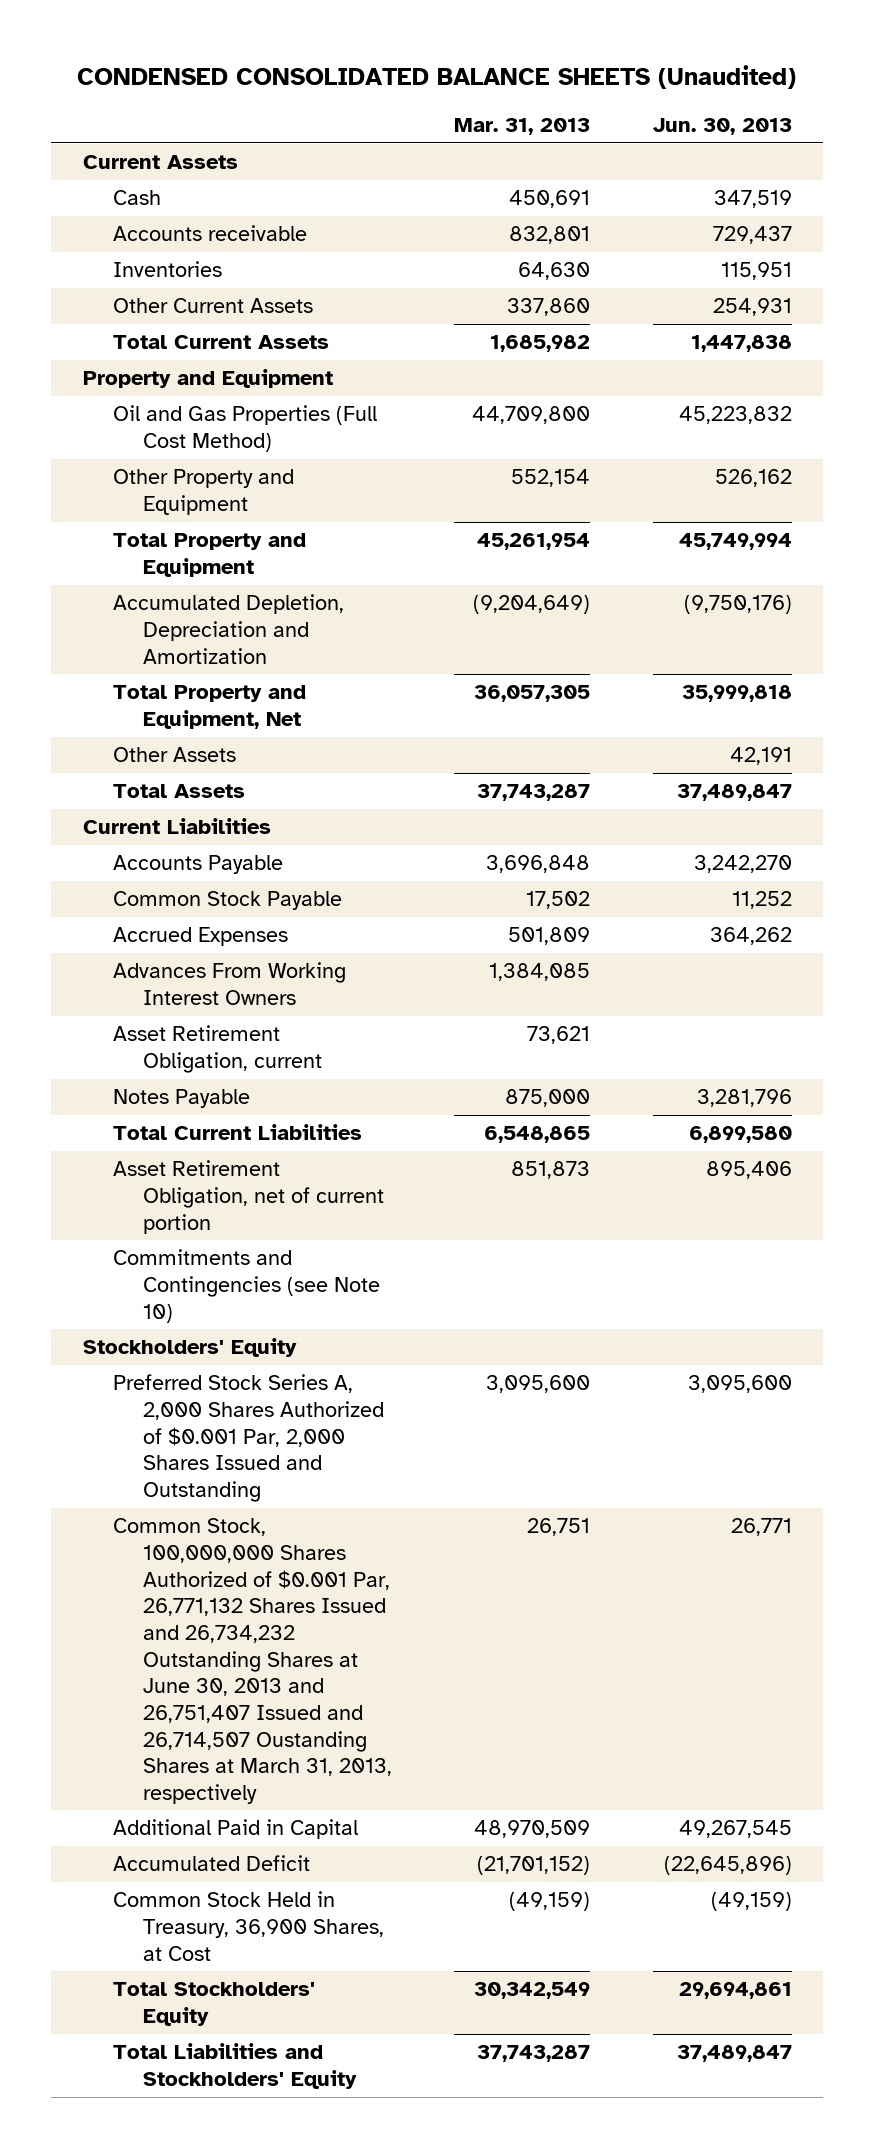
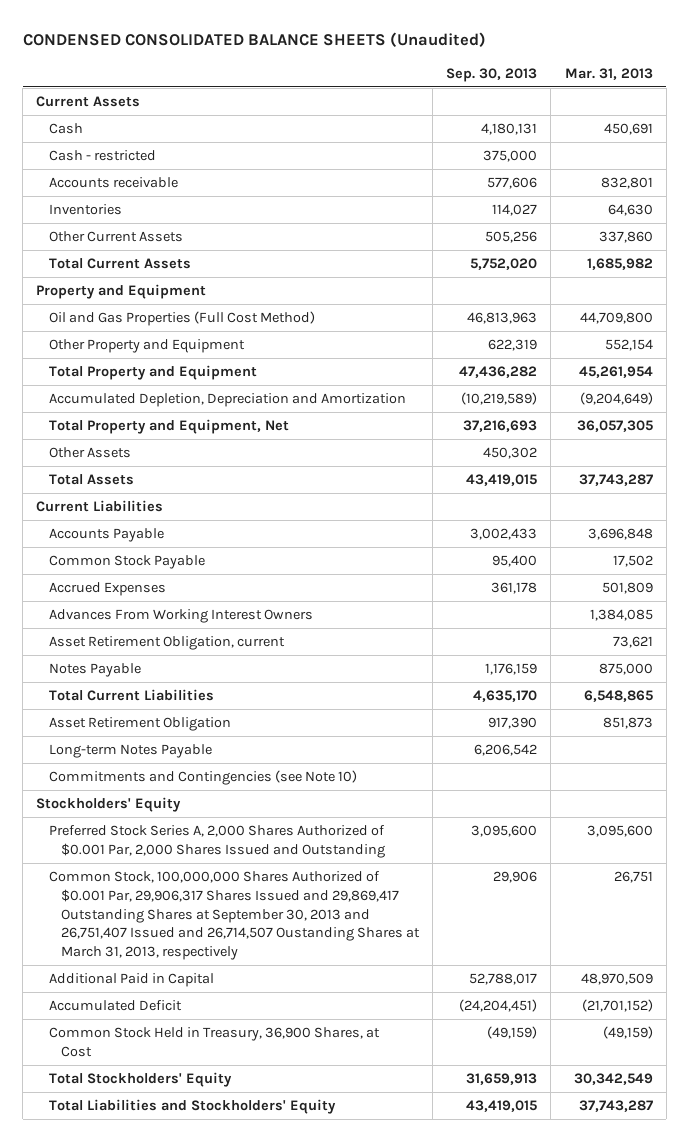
[653,117,793,135] Jun. 30, 2013 -> none
none -> [446,67,538,82] Sep. 30, 2013
none -> [48,149,156,161] Cash - restricted
[112,1160,384,1234] Asset Retirement Obligation, net of current portion -> [48,716,231,731] Asset Retirement Obligation
none -> [48,743,212,758] Long-term Notes Payable
[112,1518,392,1804] Common Stock, 100,000,000 Shares Authorized of $0.001 Par, 26,771,132 Shares Issued and 26,734,232 Outstanding Shares at June 30, 2013 and 26,751,407 Issued and 26,714,507 Oustanding Shares at March 31, 2013, respectively -> [48,870,420,961] Common Stock, 100,000,000 Shares Authorized of $0.001 Par, 29,906,317 Shares Issued and 29,869,417 Outstanding Shares at September 30, 2013 and 26,751,407 Issued and 26,714,507 Oustanding Shares at March 31, 2013, respectively

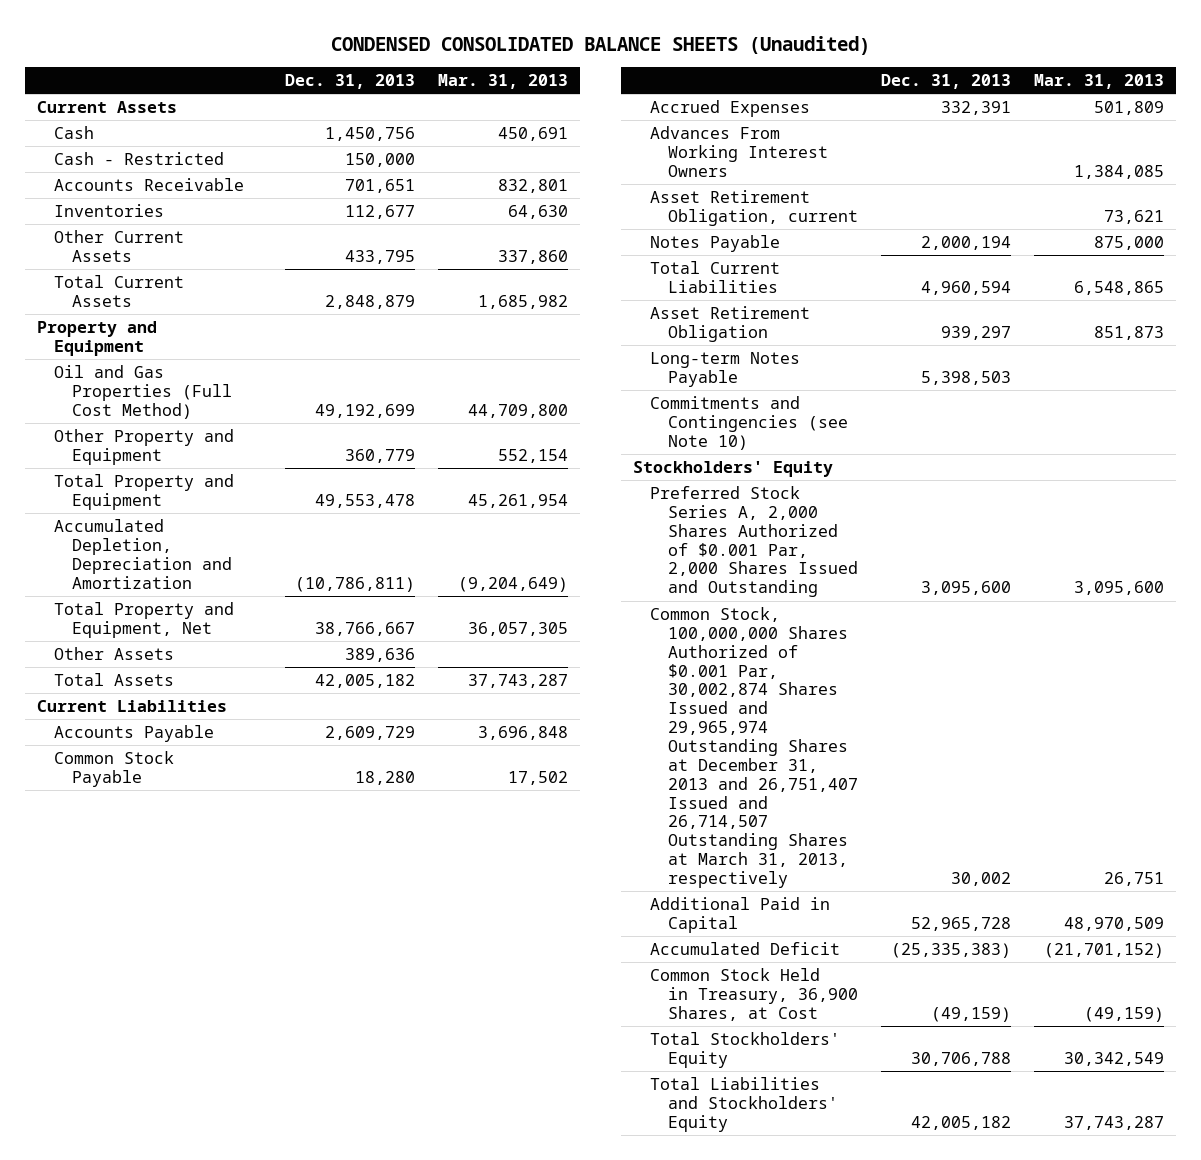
[446,67,538,82] Sep. 30, 2013 -> none
none -> [285,73,416,89] Dec. 31, 2013
[48,149,156,161] Cash - restricted -> [54,152,225,166] Cash - Restricted
[48,176,178,188] Accounts receivable -> [54,178,245,192] Accounts Receivable
[48,870,420,961] Common Stock, 100,000,000 Shares Authorized of $0.001 Par, 29,906,317 Shares Issued and 29,869,417 Outstanding Shares at September 30, 2013 and 26,751,407 Issued and 26,714,507 Oustanding Shares at March 31, 2013, respectively -> [650,607,858,889] Common Stock, 100,000,000 Shares Authorized of $0.001 Par, 30,002,874 Shares Issued and 29,965,974 Outstanding Shares at December 31, 2013 and 26,751,407 Issued and 26,714,507 Outstanding Shares at March 31, 2013, respectively

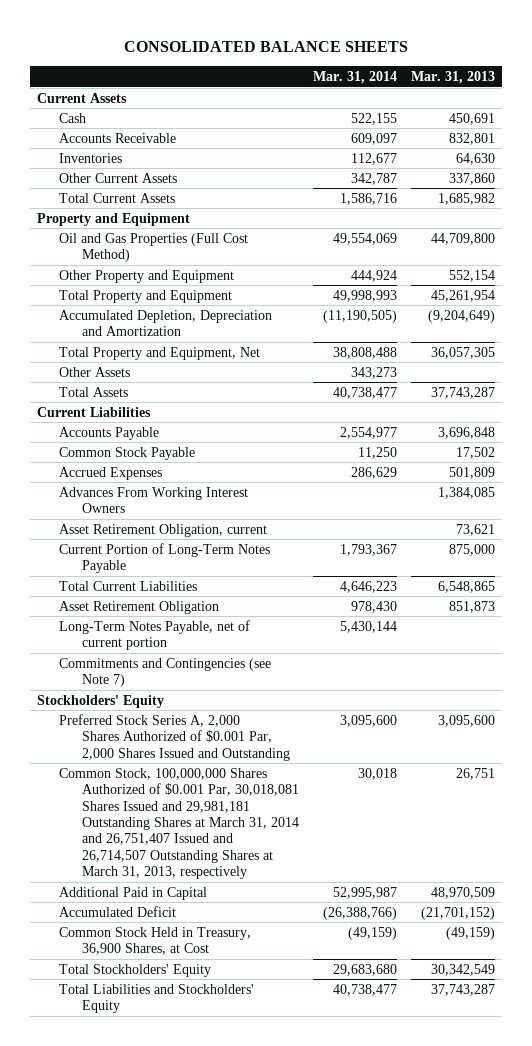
[330,35,870,55] CONDENSED CONSOLIDATED BALANCE SHEETS (Unaudited) -> [124,41,409,53] CONSOLIDATED BALANCE SHEETS
[285,73,416,89] Dec. 31, 2013 -> none
none -> [312,71,397,85] Mar. 31, 2014
[54,152,225,166] Cash - Restricted -> none
[650,235,781,253] Notes Payable -> [59,542,271,574] Current Portion of Long-Term Notes Payable
[650,352,801,387] Long-term Notes Payable -> [59,619,251,651] Long-Term Notes Payable, net of current portion
[650,396,848,450] Commitments and Contingencies (see Note 10) -> [59,657,272,688] Commitments and Contingencies (see Note 7)
[650,607,858,889] Common Stock, 100,000,000 Shares Authorized of $0.001 Par, 30,002,874 Shares Issued and 29,965,974 Outstanding Shares at December 31, 2013 and 26,751,407 Issued and 26,714,507 Outstanding Shares at March 31, 2013, respectively -> [59,767,299,880] Common Stock, 100,000,000 Shares Authorized of $0.001 Par, 30,018,081 Shares Issued and 29,981,181 Outstanding Shares at March 31, 2014 and 26,751,407 Issued and 26,714,507 Outstanding Shares at March 31, 2013, respectively

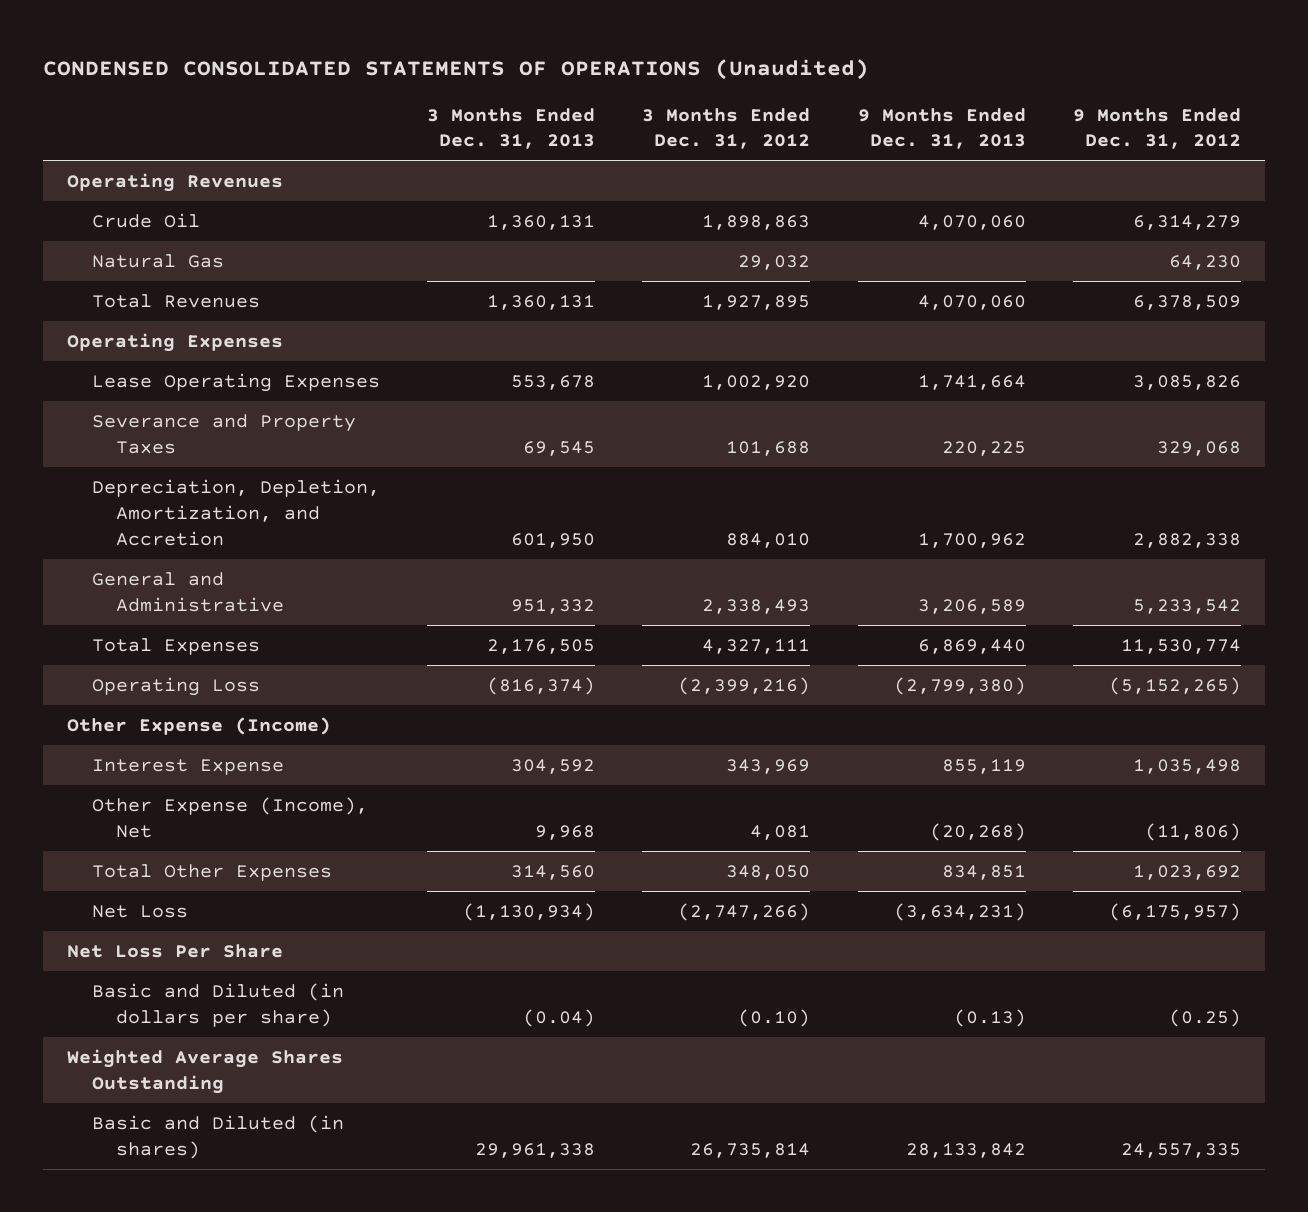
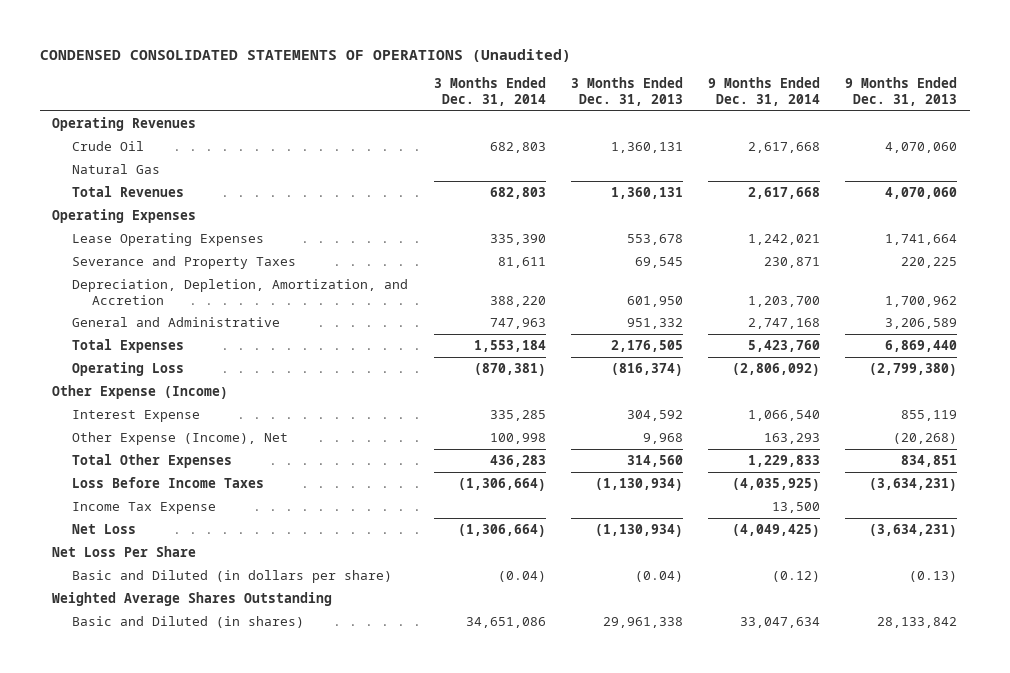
[642,107,811,150] 3 Months Ended Dec. 31, 2012 -> none
[1073,107,1242,150] 9 Months Ended Dec. 31, 2012 -> none
none -> [433,77,546,107] 3 Months Ended Dec. 31, 2014
none -> [708,77,821,107] 9 Months Ended Dec. 31, 2014
none -> [72,476,265,488] Loss Before Income Taxes
none -> [72,501,217,514] Income Tax Expense

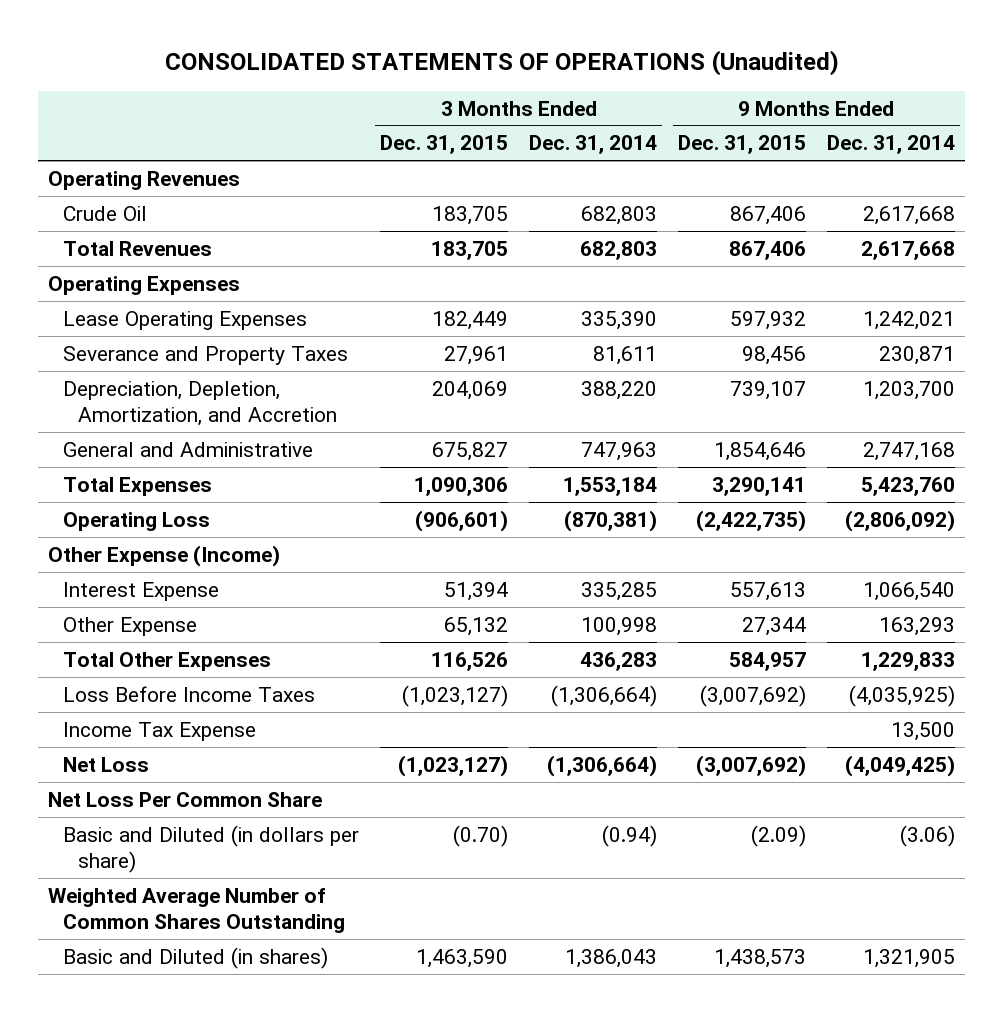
[39,48,571,62] CONDENSED CONSOLIDATED STATEMENTS OF OPERATIONS (Unaudited) -> [164,50,839,77] CONSOLIDATED STATEMENTS OF OPERATIONS (Unaudited)
[570,77,683,107] 3 Months Ended Dec. 31, 2013 -> none
[845,77,958,107] 9 Months Ended Dec. 31, 2013 -> none
none -> [380,135,509,155] Dec. 31, 2015
none -> [677,135,806,155] Dec. 31, 2015
[72,163,161,174] Natural Gas -> none
[72,431,289,445] Other Expense (Income), Net -> [63,616,198,636] Other Expense
[52,545,197,557] Net Loss Per Share -> [48,791,323,807] Net Loss Per Common Share
[497,570,546,582] (0.04) -> [602,824,658,847] (0.94)
[772,570,821,582] (0.12) -> [899,824,955,847] (3.06)
[52,591,333,606] Weighted Average Shares Outstanding -> [48,887,346,934] Weighted Average Number of Common Shares Outstanding
[465,616,546,628] 34,651,086 -> [565,948,658,968] 1,386,043
[740,616,821,628] 33,047,634 -> [862,948,955,968] 1,321,905

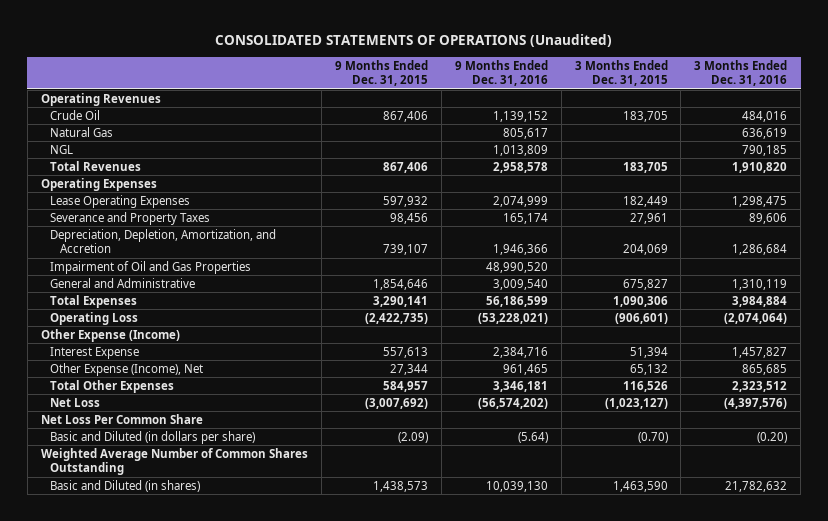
[529,135,658,155] Dec. 31, 2014 -> none
[826,135,955,155] Dec. 31, 2014 -> none
none -> [454,59,548,87] 9 Months Ended Dec. 31, 2016
none -> [694,59,788,87] 3 Months Ended Dec. 31, 2016
none -> [50,126,114,137] Natural Gas
none -> [50,144,74,154] NGL
none -> [50,260,252,274] Impairment of Oil and Gas Properties
[63,616,198,636] Other Expense -> [50,362,204,376] Other Expense (Income), Net
[63,685,316,702] Loss Before Income Taxes -> none
[63,721,257,741] Income Tax Expense -> none

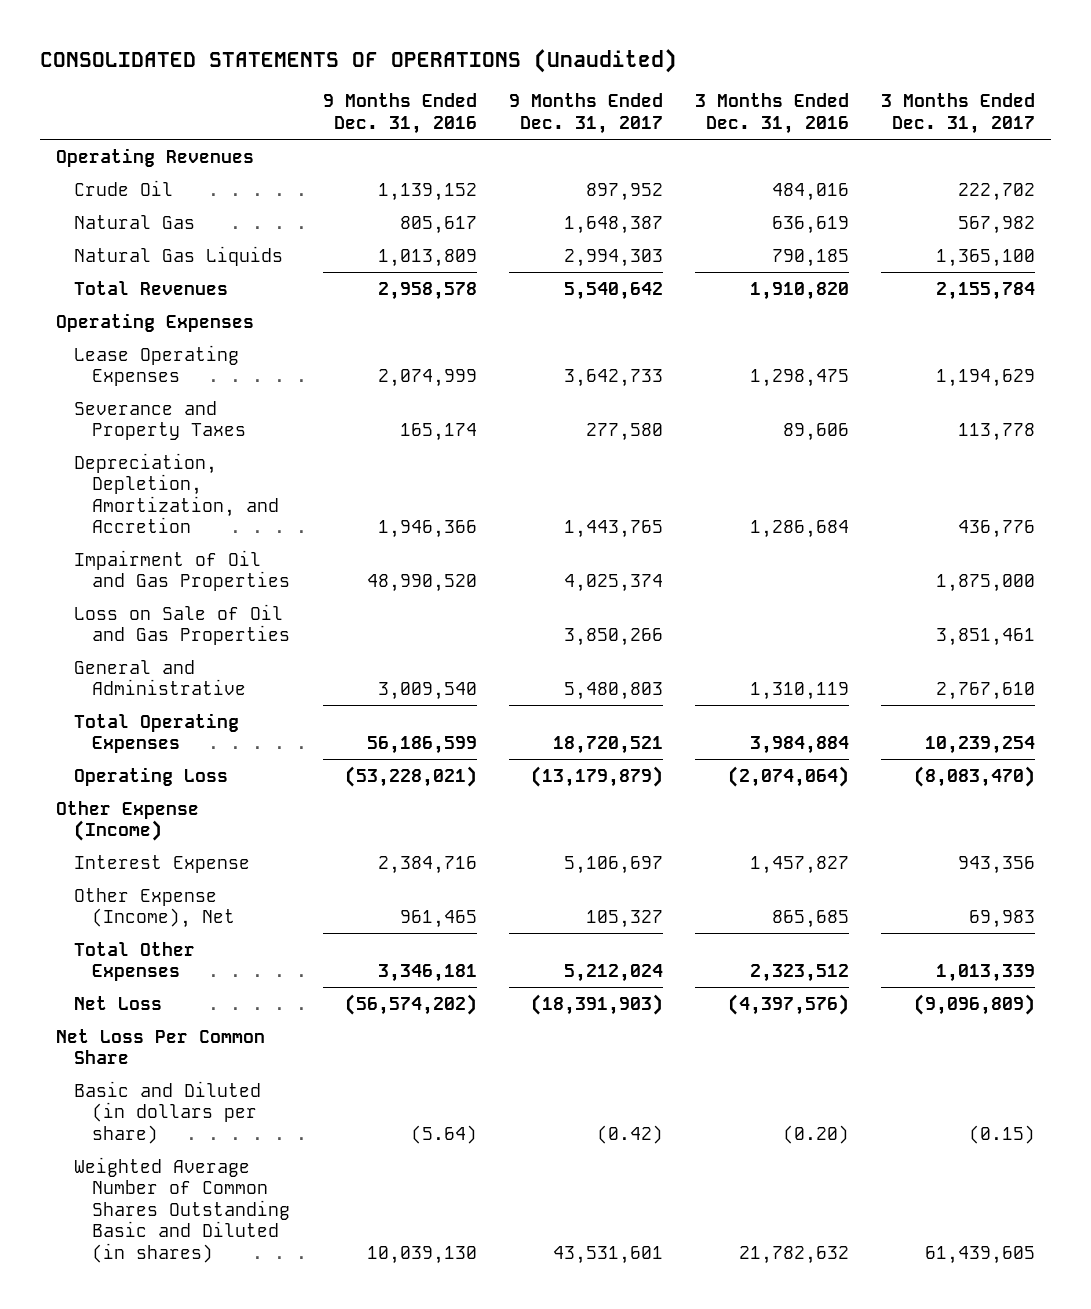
[334,59,428,87] 9 Months Ended Dec. 31, 2015 -> none
[574,59,668,87] 3 Months Ended Dec. 31, 2015 -> none
none -> [508,93,663,134] 9 Months Ended Dec. 31, 2017
none -> [881,93,1036,134] 3 Months Ended Dec. 31, 2017
[50,144,74,154] NGL -> [74,245,284,266] Natural Gas Liquids
none -> [74,603,291,646] Loss on Sale of Oil and Gas Properties
[50,294,138,308] Total Expenses -> [74,712,240,754] Total Operating Expenses
[40,447,308,476] Weighted Average Number of Common Shares Outstanding -> none
[50,479,201,492] Basic and Diluted (in shares) -> [74,1156,291,1263] Weighted Average Number of Common Shares Outstanding Basic and Diluted (in shares)

